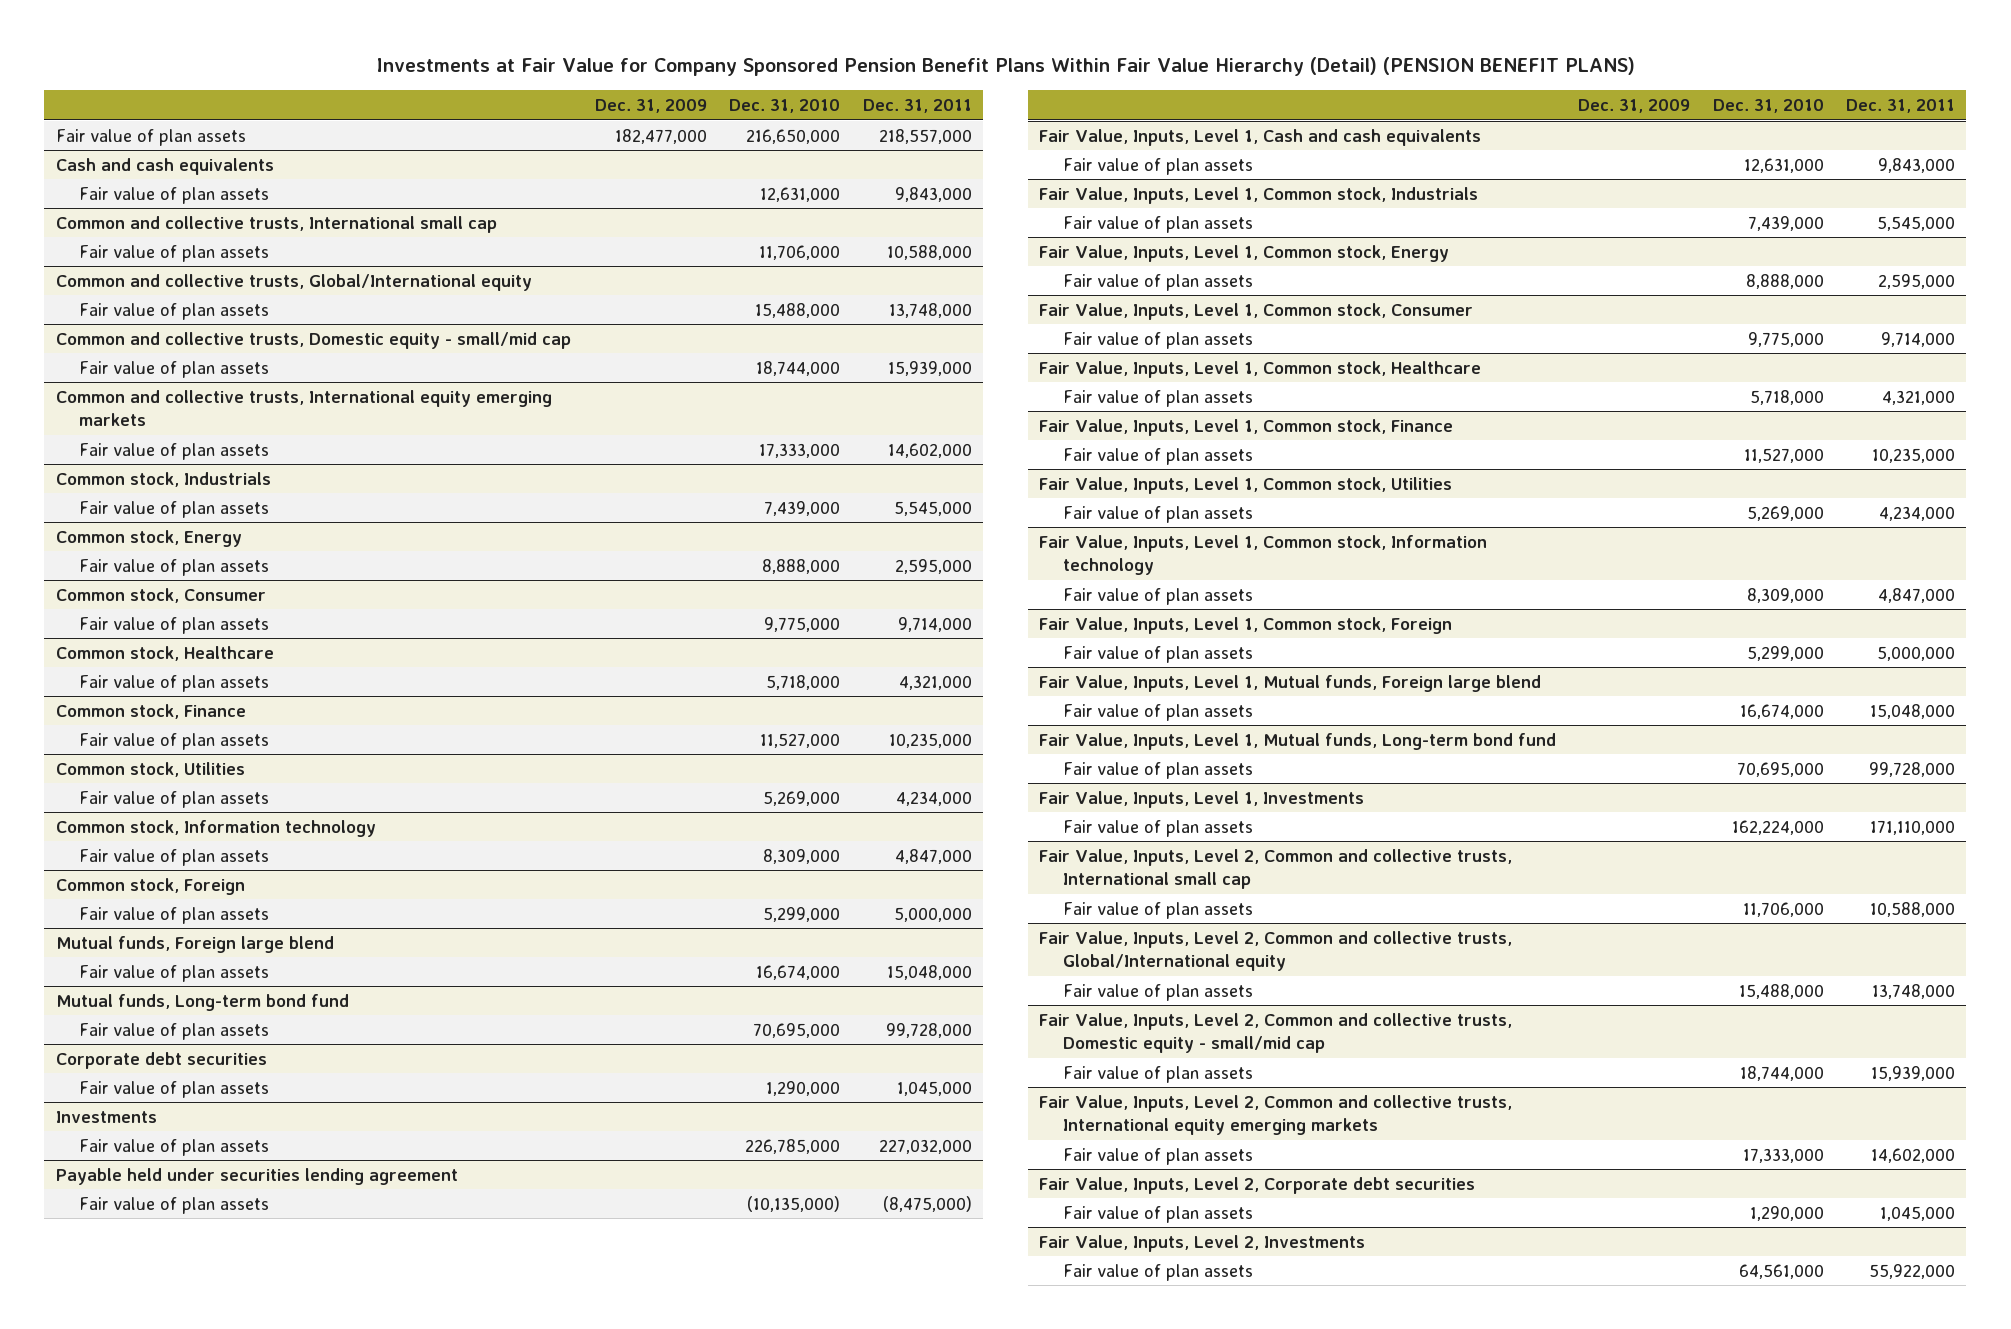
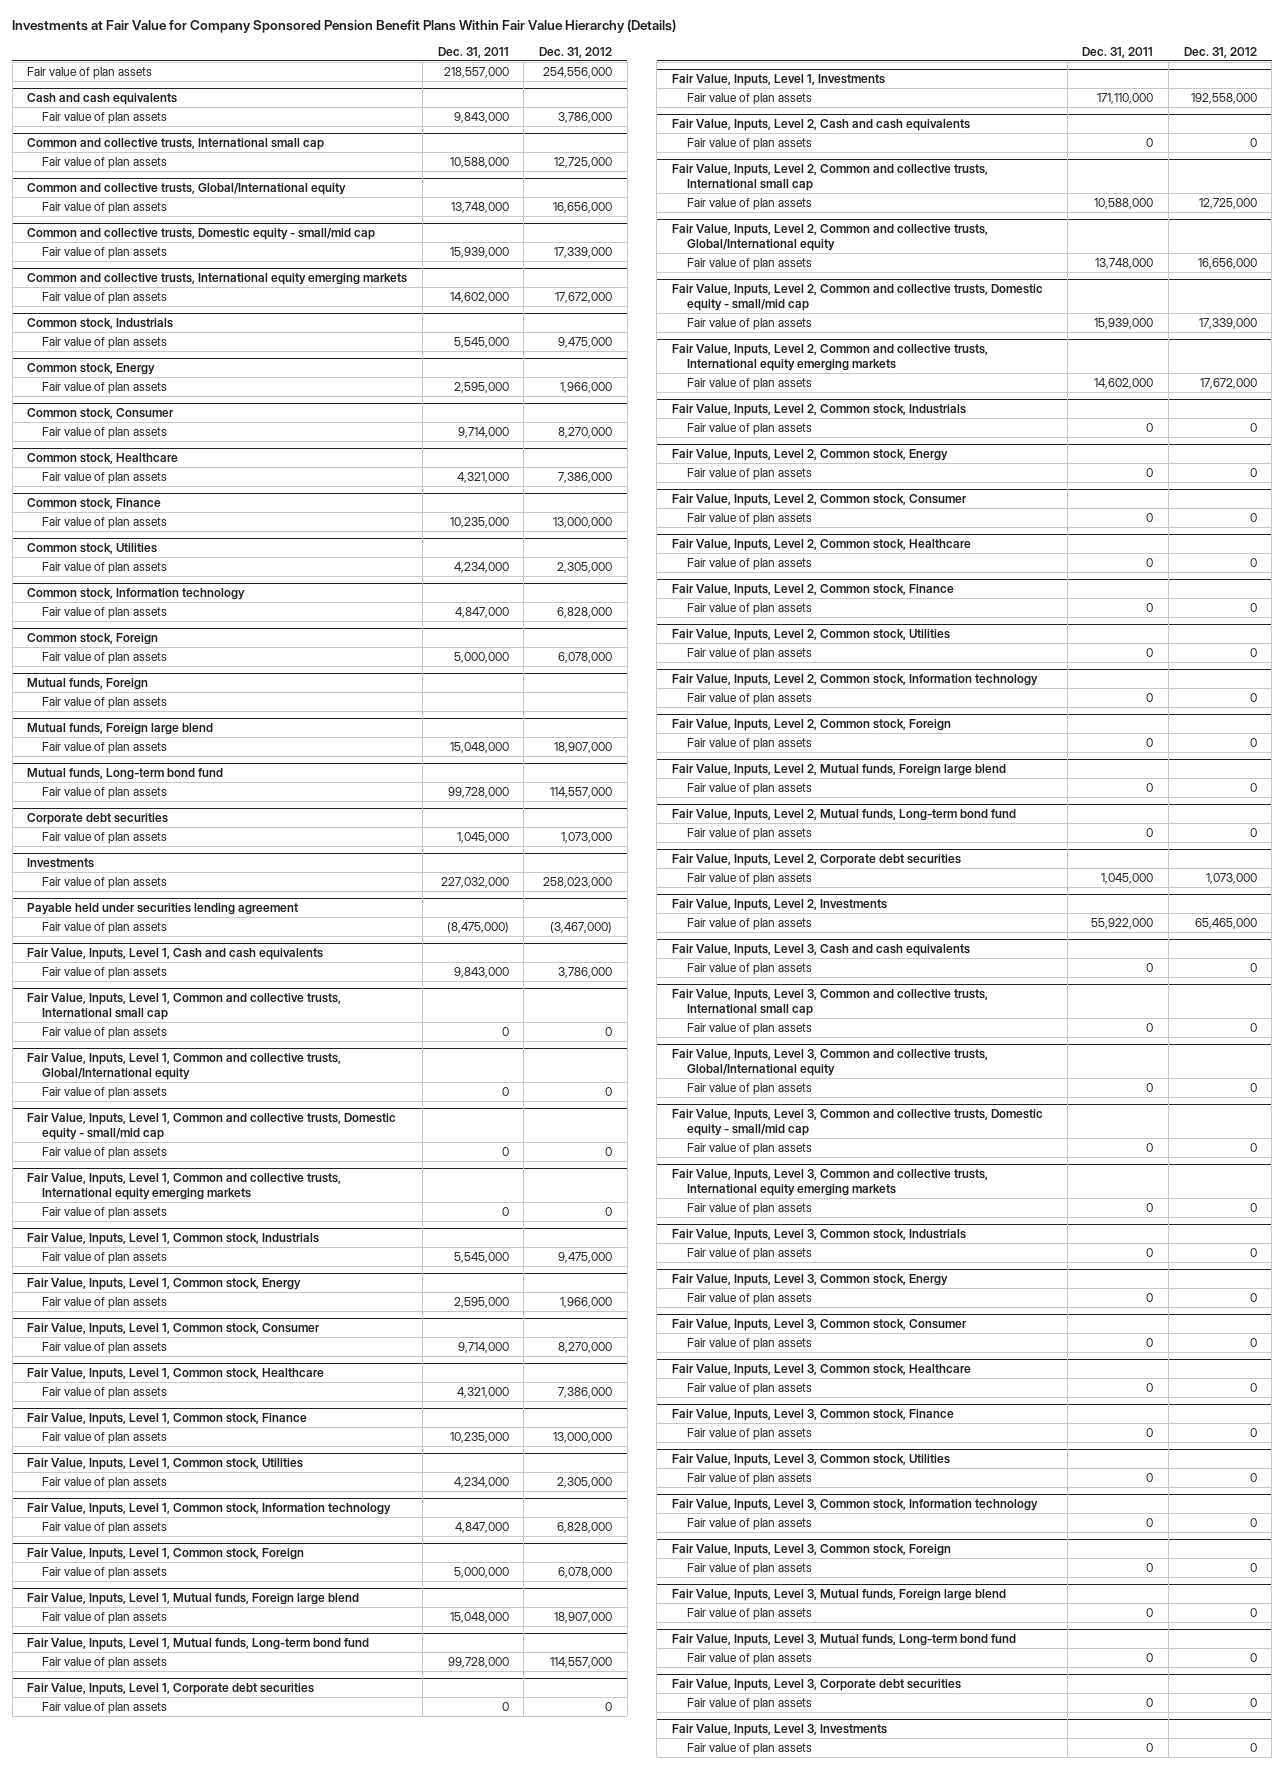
[376,57,1636,77] Investments at Fair Value for Company Sponsored Pension Benefit Plans Within Fair Value Hierarchy (Detail) (PENSION BENEFIT PLANS) -> [12,19,677,34] Investments at Fair Value for Company Sponsored Pension Benefit Plans Within Fair Value Hierarchy (Details)
[594,98,707,113] Dec. 31, 2009 -> none
[729,98,841,113] Dec. 31, 2010 -> none
none -> [539,46,613,58] Dec. 31, 2012
none -> [27,678,149,691] Mutual funds, Foreign
none -> [41,696,167,709] Fair value of plan assets
none -> [27,993,342,1021] Fair Value, Inputs, Level 1, Common and collective trusts, International small cap
none -> [41,1026,167,1039] Fair value of plan assets
none -> [27,1053,342,1081] Fair Value, Inputs, Level 1, Common and collective trusts, Global/International equity
none -> [41,1086,167,1099] Fair value of plan assets
none -> [27,1113,397,1141] Fair Value, Inputs, Level 1, Common and collective trusts, Domestic equity - small/mid cap
none -> [41,1146,167,1159] Fair value of plan assets
none -> [27,1173,342,1201] Fair Value, Inputs, Level 1, Common and collective trusts, International equity emerging markets
none -> [41,1206,167,1219] Fair value of plan assets
none -> [27,1683,315,1696] Fair Value, Inputs, Level 1, Corporate debt securities
none -> [41,1701,167,1714] Fair value of plan assets
none -> [671,119,970,132] Fair Value, Inputs, Level 2, Cash and cash equivalents
none -> [686,137,812,150] Fair value of plan assets
none -> [671,404,966,417] Fair Value, Inputs, Level 2, Common stock, Industrials
none -> [686,422,812,435] Fair value of plan assets
none -> [671,449,948,462] Fair Value, Inputs, Level 2, Common stock, Energy
none -> [686,467,812,480] Fair value of plan assets
none -> [671,494,967,507] Fair Value, Inputs, Level 2, Common stock, Consumer
none -> [686,512,812,525] Fair value of plan assets
none -> [671,539,971,552] Fair Value, Inputs, Level 2, Common stock, Healthcare
none -> [686,557,812,570] Fair value of plan assets
none -> [671,584,954,597] Fair Value, Inputs, Level 2, Common stock, Finance
none -> [686,602,812,615] Fair value of plan assets
none -> [671,629,950,642] Fair Value, Inputs, Level 2, Common stock, Utilities
none -> [686,647,812,660] Fair value of plan assets
none -> [671,674,1038,687] Fair Value, Inputs, Level 2, Common stock, Information technology
none -> [686,692,812,705] Fair value of plan assets
none -> [671,719,951,732] Fair Value, Inputs, Level 2, Common stock, Foreign
none -> [686,737,812,750] Fair value of plan assets
none -> [671,764,1006,777] Fair Value, Inputs, Level 2, Mutual funds, Foreign large blend
none -> [686,782,812,795] Fair value of plan assets
none -> [671,809,1016,822] Fair Value, Inputs, Level 2, Mutual funds, Long-term bond fund
none -> [686,827,812,840] Fair value of plan assets
none -> [671,944,970,957] Fair Value, Inputs, Level 3, Cash and cash equivalents
none -> [686,962,812,975] Fair value of plan assets
none -> [671,989,988,1017] Fair Value, Inputs, Level 3, Common and collective trusts, International small cap
none -> [686,1022,812,1035] Fair value of plan assets
none -> [671,1049,988,1077] Fair Value, Inputs, Level 3, Common and collective trusts, Global/International equity
none -> [686,1082,812,1095] Fair value of plan assets
none -> [671,1109,1043,1137] Fair Value, Inputs, Level 3, Common and collective trusts, Domestic equity - small/mid cap
none -> [686,1142,812,1155] Fair value of plan assets
none -> [671,1169,988,1197] Fair Value, Inputs, Level 3, Common and collective trusts, International equity emerging markets
none -> [686,1202,812,1215] Fair value of plan assets
none -> [671,1229,966,1242] Fair Value, Inputs, Level 3, Common stock, Industrials
none -> [686,1247,812,1260] Fair value of plan assets
none -> [671,1274,948,1287] Fair Value, Inputs, Level 3, Common stock, Energy
none -> [686,1292,812,1305] Fair value of plan assets
none -> [671,1319,967,1332] Fair Value, Inputs, Level 3, Common stock, Consumer
none -> [686,1337,812,1350] Fair value of plan assets
none -> [671,1364,971,1377] Fair Value, Inputs, Level 3, Common stock, Healthcare
none -> [686,1382,812,1395] Fair value of plan assets
none -> [671,1409,954,1422] Fair Value, Inputs, Level 3, Common stock, Finance
none -> [686,1427,812,1440] Fair value of plan assets
none -> [671,1454,950,1467] Fair Value, Inputs, Level 3, Common stock, Utilities
none -> [686,1472,812,1485] Fair value of plan assets
none -> [671,1499,1038,1512] Fair Value, Inputs, Level 3, Common stock, Information technology
none -> [686,1517,812,1530] Fair value of plan assets
none -> [671,1544,951,1557] Fair Value, Inputs, Level 3, Common stock, Foreign
none -> [686,1562,812,1575] Fair value of plan assets
none -> [671,1589,1006,1602] Fair Value, Inputs, Level 3, Mutual funds, Foreign large blend
none -> [686,1607,812,1620] Fair value of plan assets
none -> [671,1634,1016,1647] Fair Value, Inputs, Level 3, Mutual funds, Long-term bond fund
none -> [686,1652,812,1665] Fair value of plan assets
none -> [671,1679,961,1692] Fair Value, Inputs, Level 3, Corporate debt securities
none -> [686,1697,812,1710] Fair value of plan assets
none -> [671,1724,887,1737] Fair Value, Inputs, Level 3, Investments
none -> [686,1742,812,1755] Fair value of plan assets

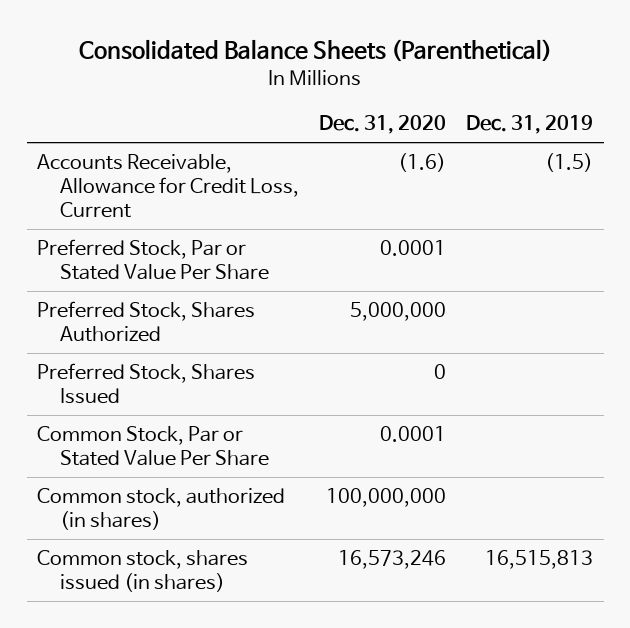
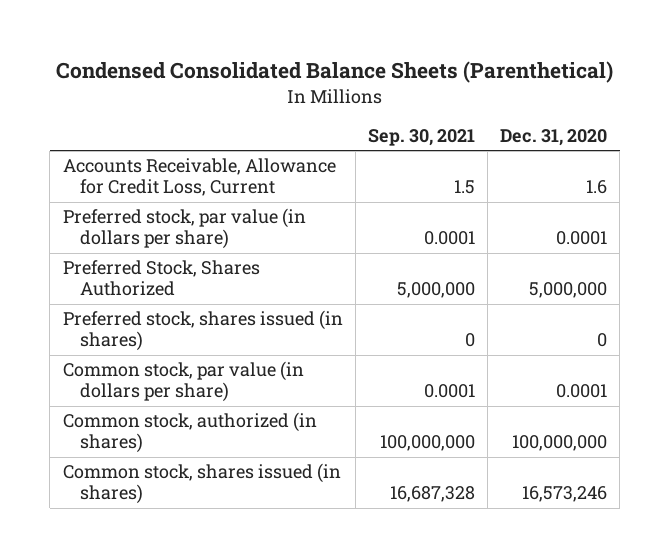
[79,38,553,62] Consolidated Balance Sheets (Parenthetical) -> [55,61,613,84] Condensed Consolidated Balance Sheets (Parenthetical)
[466,115,594,135] Dec. 31, 2019 -> none
none -> [367,129,475,147] Sep. 30, 2021
[398,152,447,172] (1.6) -> [586,180,608,195] 1.6
[36,238,270,281] Preferred Stock, Par or Stated Value Per Share -> [62,208,306,250] Preferred stock, par value (in dollars per share)
[36,362,255,405] Preferred Stock, Shares Issued -> [62,310,343,352] Preferred stock, shares issued (in shares)
[36,425,270,467] Common Stock, Par or Stated Value Per Share -> [62,361,304,403] Common stock, par value (in dollars per share)

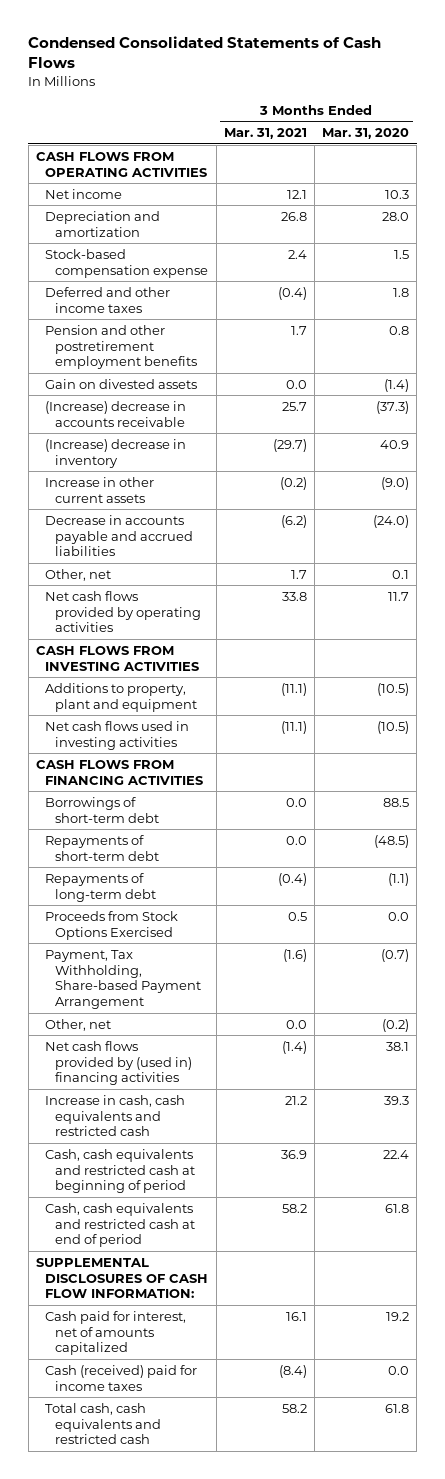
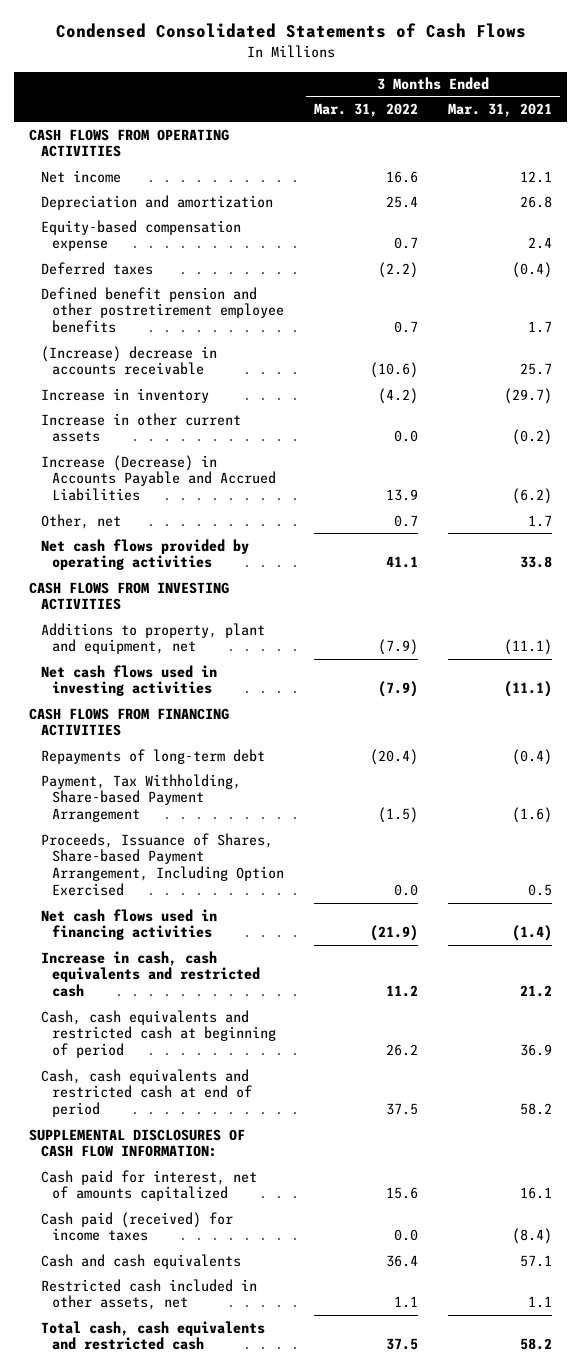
[321,128,409,140] Mar. 31, 2020 -> none
none -> [313,102,418,117] Mar. 31, 2022
[45,378,198,389] Gain on divested assets -> none
[45,248,208,278] Stock-based compensation expense -> [40,219,241,252] Equity-based compensation expense
[45,286,171,313] Deferred and other income taxes -> [40,261,153,275] Deferred taxes
[45,324,197,370] Pension and other postretirement employment benefits -> [40,286,284,334] Defined benefit pension and other postretirement employee benefits
[45,438,187,468] (Increase) decrease in inventory -> [40,387,209,403] Increase in inventory
[45,514,193,557] Decrease in accounts payable and accrued liabilities -> [40,454,276,502] Increase (Decrease) in Accounts Payable and Accrued Liabilities
[45,682,197,712] Additions to property, plant and equipment -> [40,622,265,655] Additions to property, plant and equipment, net
[45,796,159,823] Borrowings of short-term debt -> none
[45,834,159,861] Repayments of short-term debt -> none
[45,910,179,940] Proceeds from Stock Options Exercised -> none
[45,1018,112,1031] Other, net -> none
none -> [40,832,284,897] Proceeds, Issuance of Shares, Share-based Payment Arrangement, Including Option Exercised
[45,1040,192,1086] Net cash flows provided by (used in) financing activities -> [40,908,217,941] Net cash flows used in financing activities
[45,1364,198,1391] Cash (received) paid for income taxes -> [40,1211,233,1242] Cash paid (received) for income taxes
none -> [40,1253,241,1269] Cash and cash equivalents
none -> [40,1278,257,1311] Restricted cash included in other assets, net

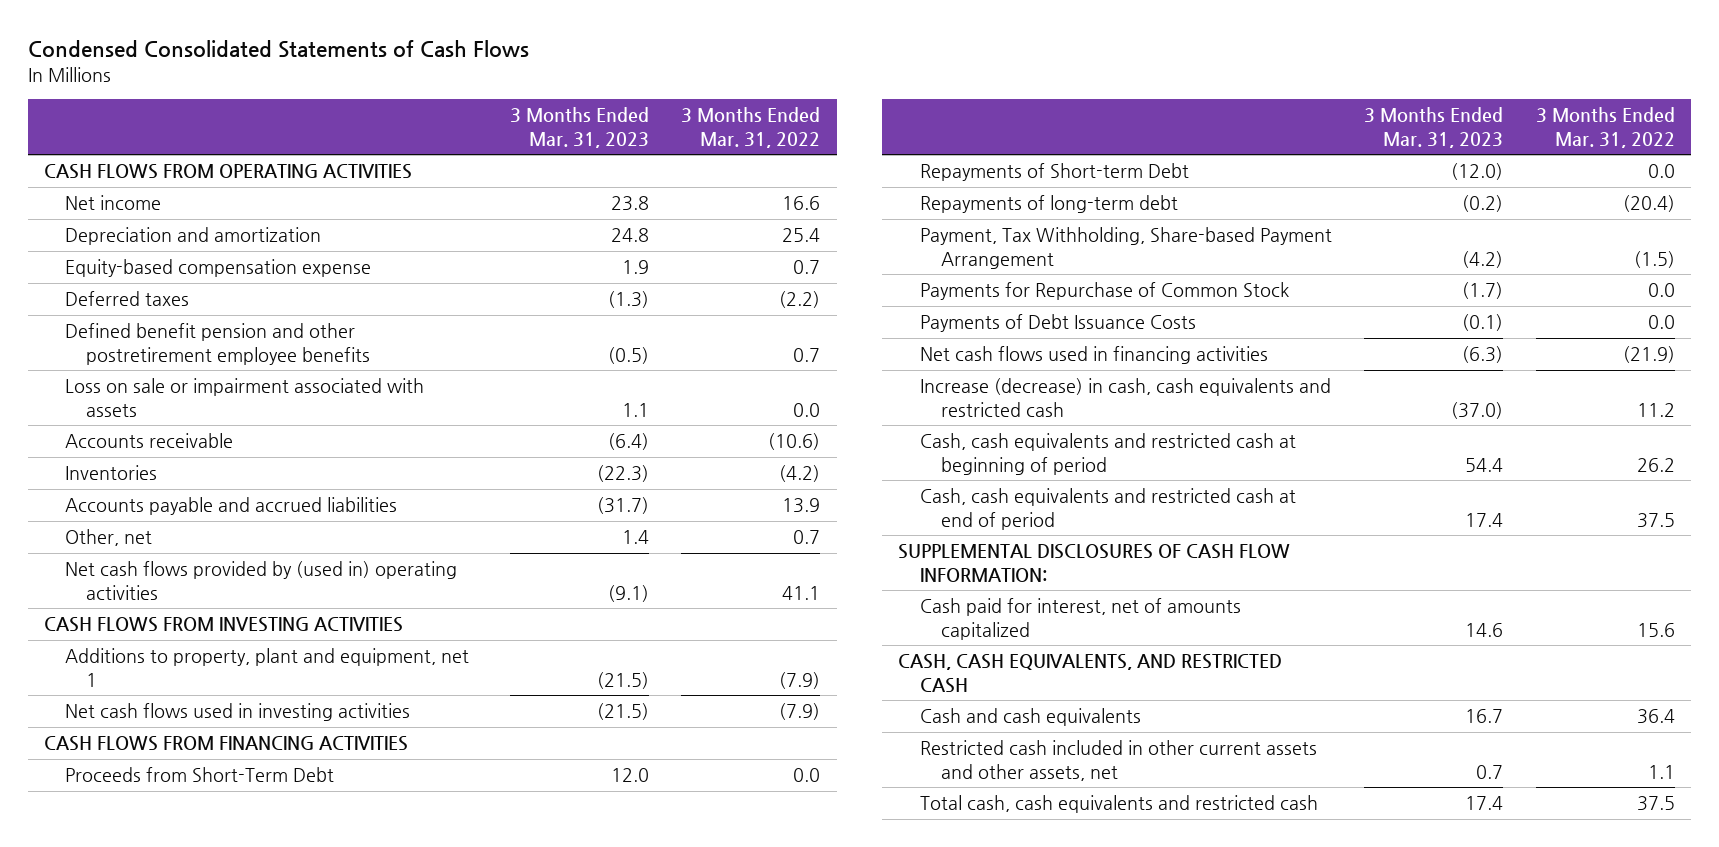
[448,102,553,117] Mar. 31, 2021 -> none
none -> [509,107,649,148] 3 Months Ended Mar. 31, 2023
[40,412,241,443] Increase in other current assets -> none
none -> [65,378,425,417] Loss on sale or impairment associated with assets
[40,345,217,376] (Increase) decrease in accounts receivable -> [65,433,234,449] Accounts receivable
[40,387,209,403] Increase in inventory -> [65,465,158,481] Inventories
[40,454,276,502] Increase (Decrease) in Accounts Payable and Accrued Liabilities -> [65,497,398,516] Accounts payable and accrued liabilities
[40,538,249,571] Net cash flows provided by operating activities -> [65,561,458,600] Net cash flows provided by (used in) operating activities
[40,622,265,655] Additions to property, plant and equipment, net -> [65,648,470,687] Additions to property, plant and equipment, net 1
none -> [65,767,335,783] Proceeds from Short-Term Debt
none -> [919,163,1189,182] Repayments of Short-term Debt
[40,832,284,897] Proceeds, Issuance of Shares, Share-based Payment Arrangement, Including Option Exercised -> none
none -> [919,282,1289,301] Payments for Repurchase of Common Stock
none -> [919,314,1196,333] Payments of Debt Issuance Costs
[40,950,260,998] Increase in cash, cash equivalents and restricted cash -> [919,378,1331,417] Increase (decrease) in cash, cash equivalents and restricted cash
[40,1211,233,1242] Cash paid (received) for income taxes -> none
none -> [898,654,1283,693] CASH, CASH EQUIVALENTS, AND RESTRICTED CASH
[40,1278,257,1311] Restricted cash included in other assets, net -> [919,740,1317,781] Restricted cash included in other current assets and other assets, net

